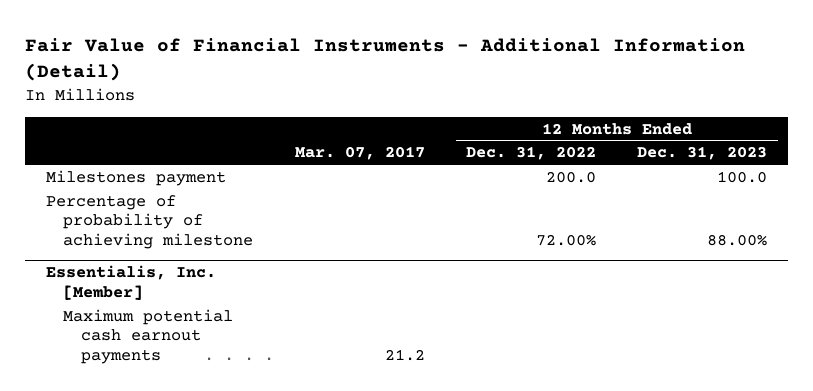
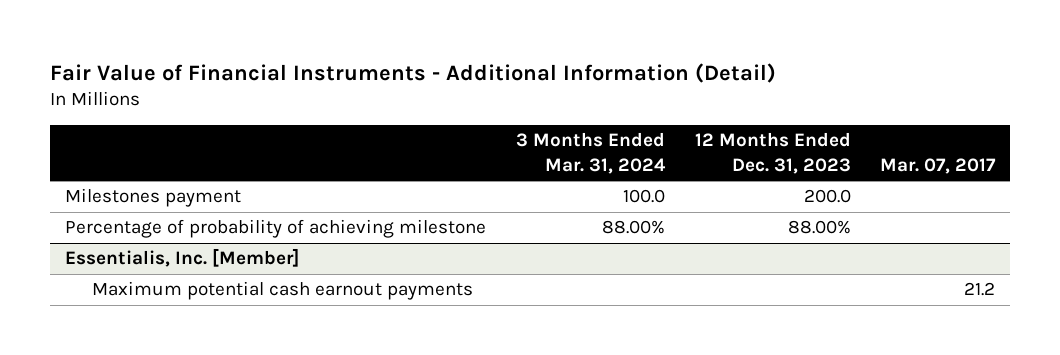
[466,146,597,161] Dec. 31, 2022 -> none
none -> [515,132,666,174] 3 Months Ended Mar. 31, 2024
[717,170,768,183] 100.0 -> [803,189,851,204] 200.0

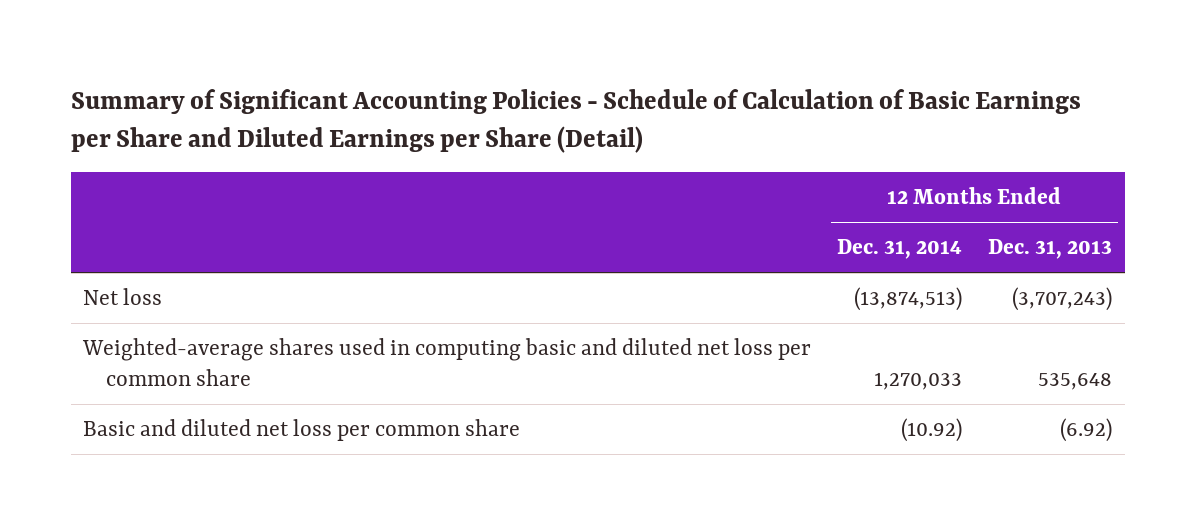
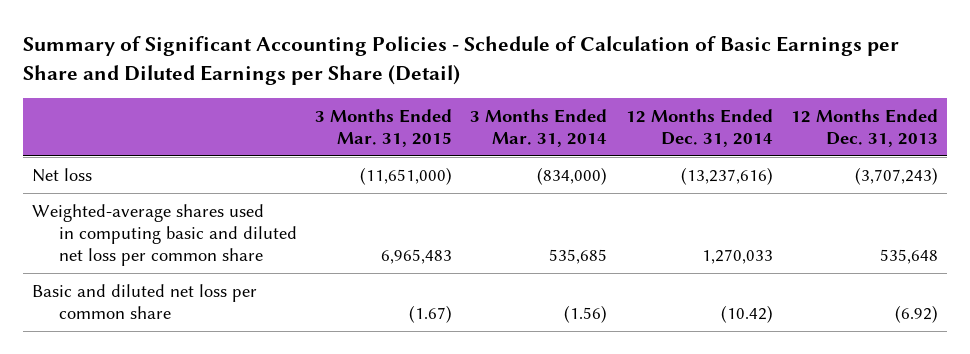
none -> [315,108,453,147] 3 Months Ended Mar. 31, 2015
none -> [470,108,608,147] 3 Months Ended Mar. 31, 2014
[854,287,963,312] (13,874,513) -> [680,166,773,185] (13,237,616)
[901,418,963,443] (10.92) -> [720,304,773,323] (10.42)

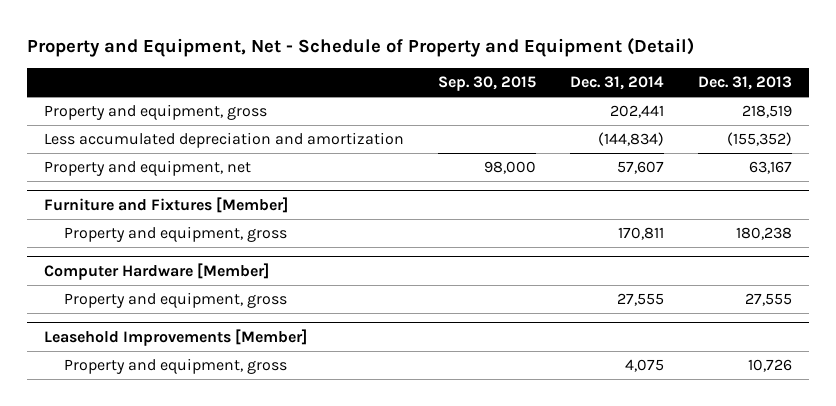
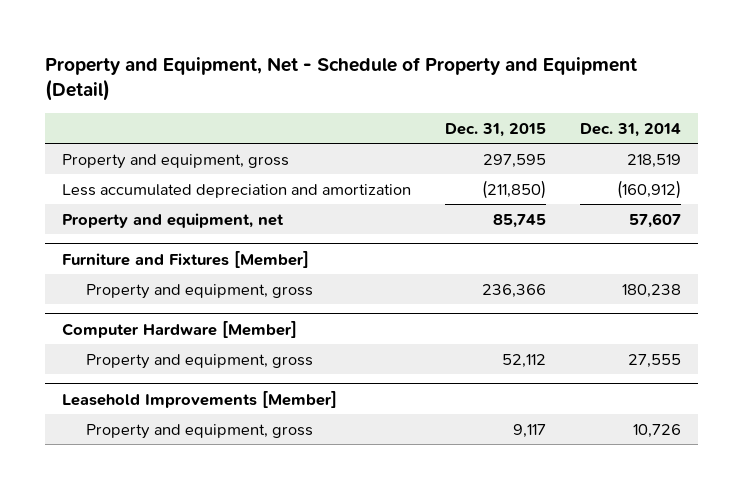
[438,76,537,92] Sep. 30, 2015 -> none
[698,76,793,91] Dec. 31, 2013 -> none
none -> [444,122,546,137] Dec. 31, 2015
[610,105,665,119] 202,441 -> [626,153,681,168] 218,519
[598,132,665,147] (144,834) -> [616,179,681,199] (160,912)
[618,227,665,241] 170,811 -> [621,283,681,298] 180,238
[625,359,665,373] 4,075 -> [632,423,681,438] 10,726

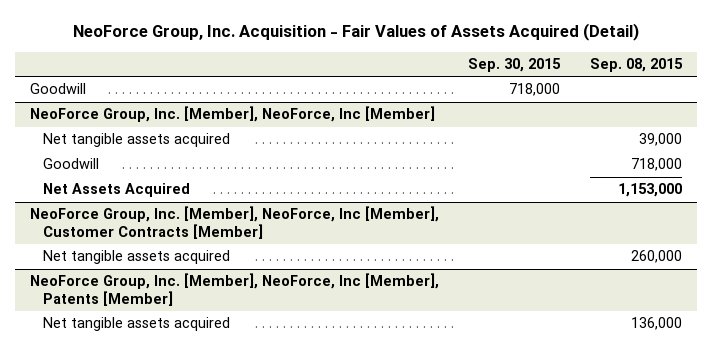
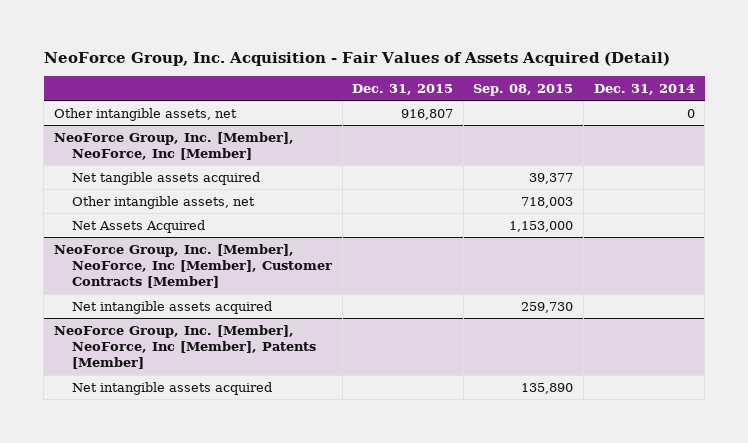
[468,58,562,73] Sep. 30, 2015 -> none
none -> [352,83,454,95] Dec. 31, 2015
none -> [593,83,695,95] Dec. 31, 2014
[29,83,86,95] Goodwill -> [53,107,237,121] Other intangible assets, net
[43,158,100,170] Goodwill -> none
[639,133,683,147] 39,000 -> [529,172,574,184] 39,377
none -> [71,195,255,209] Other intangible assets, net
[43,250,231,265] Net tangible assets acquired -> [71,300,272,314] Net intangible assets acquired
[631,250,683,264] 260,000 -> [521,301,574,313] 259,730
[43,317,231,332] Net tangible assets acquired -> [71,381,272,395] Net intangible assets acquired
[631,317,683,331] 136,000 -> [521,382,574,394] 135,890

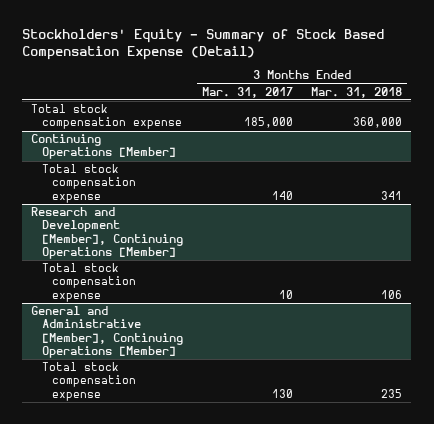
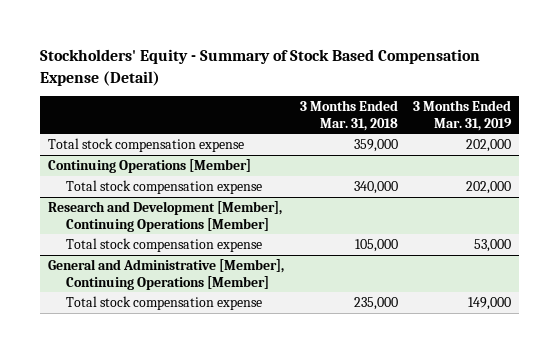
[201,86,293,98] Mar. 31, 2017 -> none
none -> [413,100,513,131] 3 Months Ended Mar. 31, 2019
[353,117,403,129] 360,000 -> [353,138,398,152] 359,000
[381,190,403,200] 341 -> [353,180,398,194] 340,000
[381,289,403,299] 106 -> [354,238,398,252] 105,000
[381,388,403,398] 235 -> [353,296,398,310] 235,000

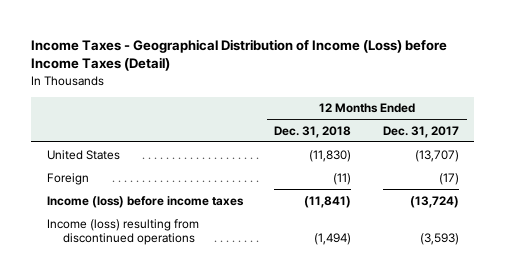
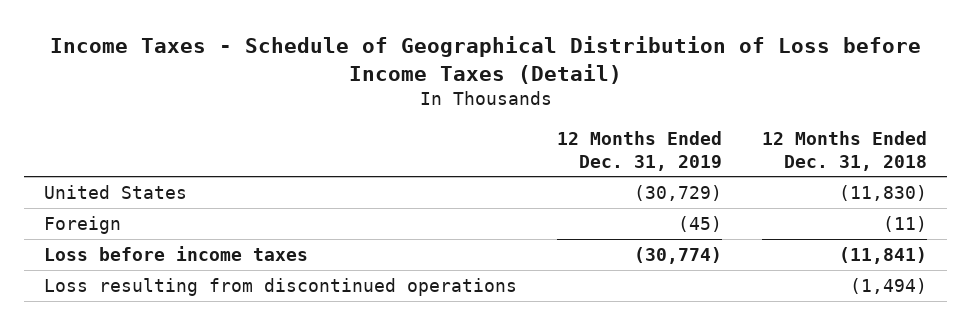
[31,38,448,72] Income Taxes - Geographical Distribution of Income (Loss) before Income Taxes (Detail) -> [49,35,921,84] Income Taxes - Schedule of Geographical Distribution of Loss before Income Taxes (Detail)
[382,125,459,138] Dec. 31, 2017 -> none
none -> [557,131,723,171] 12 Months Ended Dec. 31, 2019
[47,195,245,208] Income (loss) before income taxes -> [44,245,309,261] Loss before income taxes
[47,218,200,245] Income (loss) resulting from discontinued operations -> [44,277,518,296] Loss resulting from discontinued operations

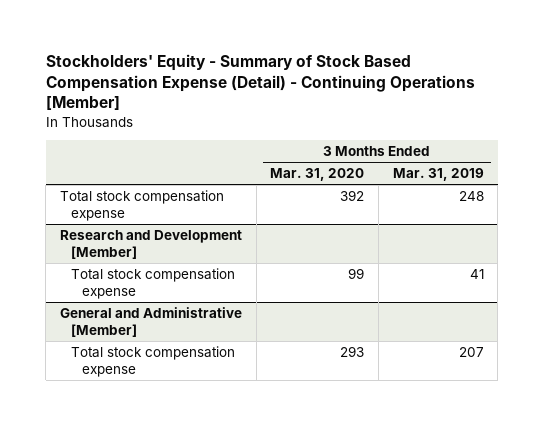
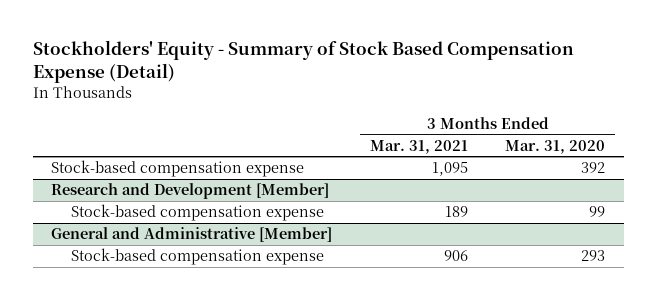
[45,53,475,111] Stockholders' Equity - Summary of Stock Based Compensation Expense (Detail) - Continuing Operations [Member] -> [32,40,574,84] Stockholders' Equity - Summary of Stock Based Compensation Expense (Detail)
[392,168,484,182] Mar. 31, 2019 -> none
none -> [369,139,468,154] Mar. 31, 2021
[59,189,224,221] Total stock compensation expense -> [51,160,305,178] Stock-based compensation expense
[70,267,235,299] Total stock compensation expense -> [71,204,325,222] Stock-based compensation expense
[70,345,235,377] Total stock compensation expense -> [71,248,325,266] Stock-based compensation expense

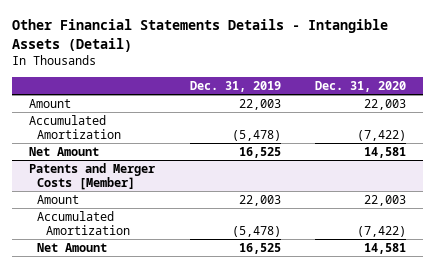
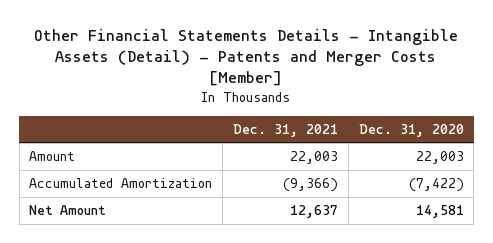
[11,19,388,52] Other Financial Statements Details - Intangible Assets (Detail) -> [34,28,459,87] Other Financial Statements Details - Intangible Assets (Detail) - Patents and Merger Costs [Member]
[189,80,281,92] Dec. 31, 2019 -> none
none -> [232,123,338,137] Dec. 31, 2021
[29,162,156,191] Patents and Merger Costs [Member] -> none
[37,194,80,204] Amount -> none
[37,210,130,236] Accumulated Amortization -> none
[37,242,108,252] Net Amount -> none

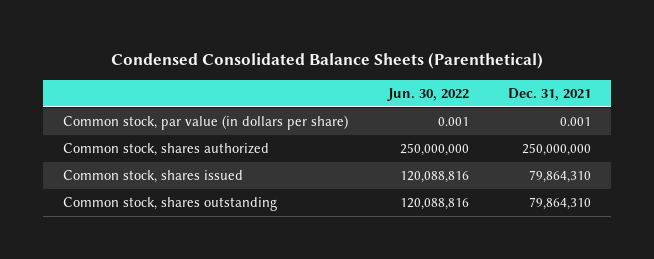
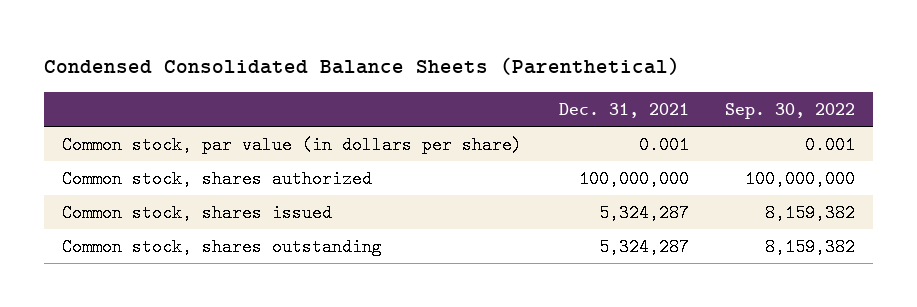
[386,88,469,102] Jun. 30, 2022 -> none
none -> [724,102,855,119] Sep. 30, 2022
[522,143,592,157] 250,000,000 -> [578,169,689,188] 100,000,000
[529,170,592,184] 79,864,310 -> [598,203,689,222] 5,324,287
[529,197,592,211] 79,864,310 -> [598,237,689,256] 5,324,287

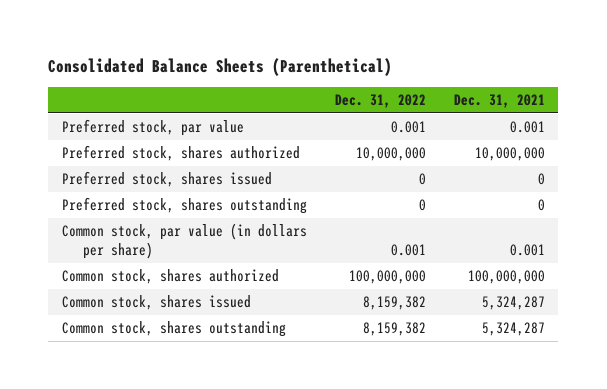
[44,57,681,76] Condensed Consolidated Balance Sheets (Parenthetical) -> [48,57,393,76] Consolidated Balance Sheets (Parenthetical)
[724,102,855,119] Sep. 30, 2022 -> none
none -> [334,93,426,108] Dec. 31, 2022
none -> [62,119,245,137] Preferred stock, par value
none -> [62,145,301,162] Preferred stock, shares authorized
none -> [62,171,273,188] Preferred stock, shares issued
none -> [62,197,308,215] Preferred stock, shares outstanding

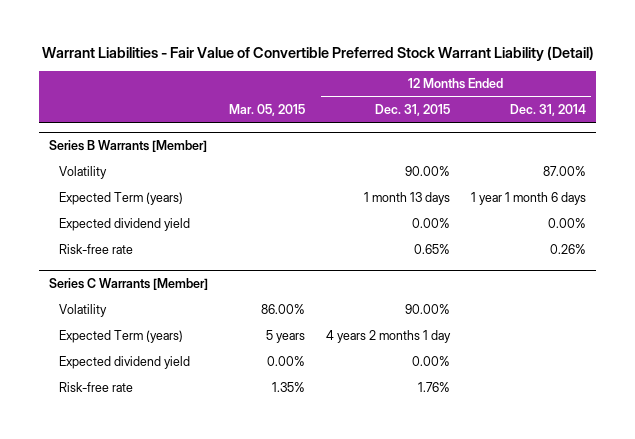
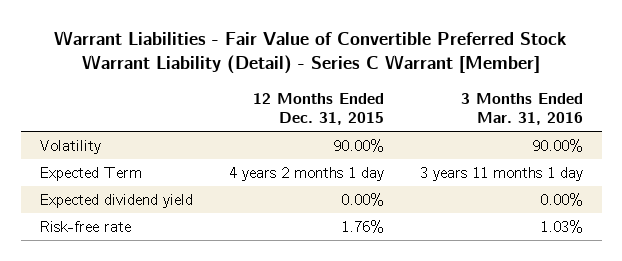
[41,46,594,62] Warrant Liabilities - Fair Value of Convertible Preferred Stock Warrant Liability (Detail) -> [54,30,568,75] Warrant Liabilities - Fair Value of Convertible Preferred Stock Warrant Liability (Detail) - Series C Warrant [Member]
[229,104,306,117] Mar. 05, 2015 -> none
[509,104,586,117] Dec. 31, 2014 -> none
none -> [461,93,584,126] 3 Months Ended Mar. 31, 2016
[49,139,208,152] Series B Warrants [Member] -> none
[58,217,190,231] Expected dividend yield -> none
[58,243,133,254] Risk-free rate -> none
[49,277,209,290] Series C Warrants [Member] -> none
[58,303,107,317] Volatility -> none
[58,329,183,343] Expected Term (years) -> none
[58,191,183,205] Expected Term (years) -> [38,167,142,182] Expected Term
[363,191,450,205] 1 month 13 days -> [229,167,385,182] 4 years 2 months 1 day

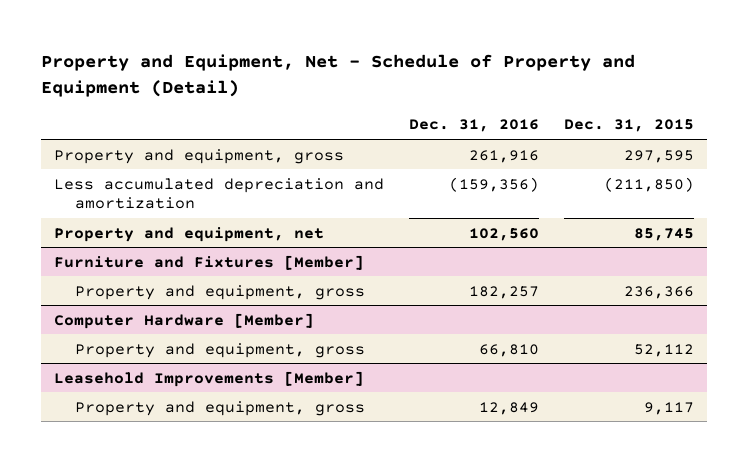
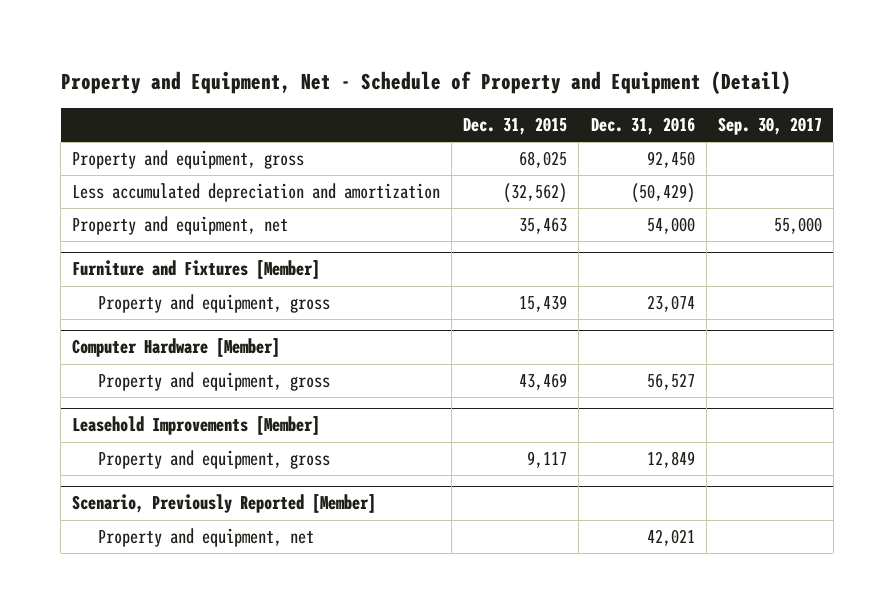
none -> [717,117,822,136] Sep. 30, 2017
[469,149,540,163] 261,916 -> [646,151,695,169] 92,450
[624,149,695,163] 297,595 -> [519,151,568,169] 68,025
[449,176,540,192] (159,356) -> [630,183,695,204] (50,429)
[604,176,695,192] (211,850) -> [503,183,568,204] (32,562)
[469,227,540,241] 102,560 -> [646,217,695,235] 54,000
[634,227,695,241] 85,745 -> [519,217,568,235] 35,463
[469,285,540,299] 182,257 -> [646,295,695,313] 23,074
[624,285,695,299] 236,366 -> [519,295,568,313] 15,439
[479,343,540,357] 66,810 -> [646,373,695,391] 56,527
[634,343,695,357] 52,112 -> [519,373,568,391] 43,469
none -> [72,494,377,514] Scenario, Previously Reported [Member]
none -> [97,528,314,548] Property and equipment, net

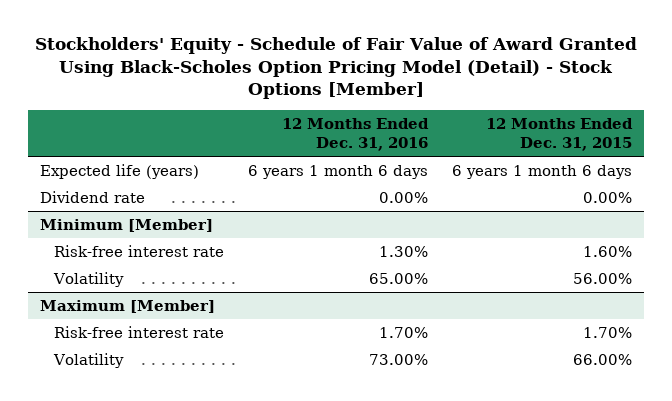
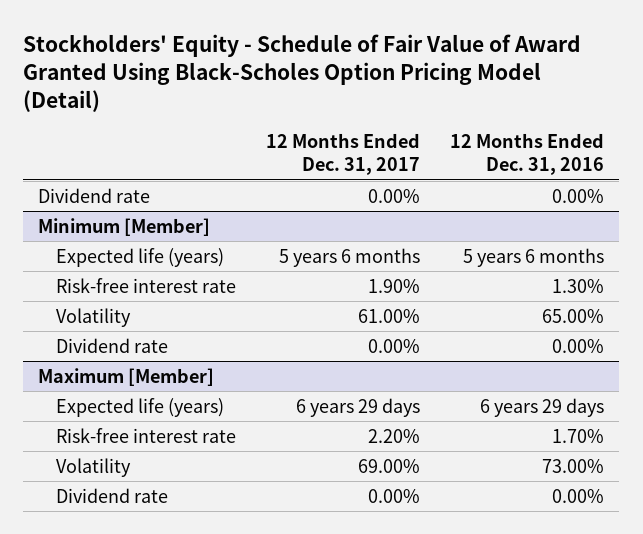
[34,37,637,100] Stockholders' Equity - Schedule of Fair Value of Award Granted Using Black-Scholes Option Pricing Model (Detail) - Stock Options [Member] -> [23,33,582,113] Stockholders' Equity - Schedule of Fair Value of Award Granted Using Black-Scholes Option Pricing Model (Detail)
[485,117,633,151] 12 Months Ended Dec. 31, 2015 -> none
none -> [266,132,421,176] 12 Months Ended Dec. 31, 2017
[39,164,199,180] Expected life (years) -> none
none -> [56,247,225,267] Expected life (years)
none -> [56,337,169,353] Dividend rate
none -> [56,397,225,417] Expected life (years)
none -> [56,487,169,503] Dividend rate

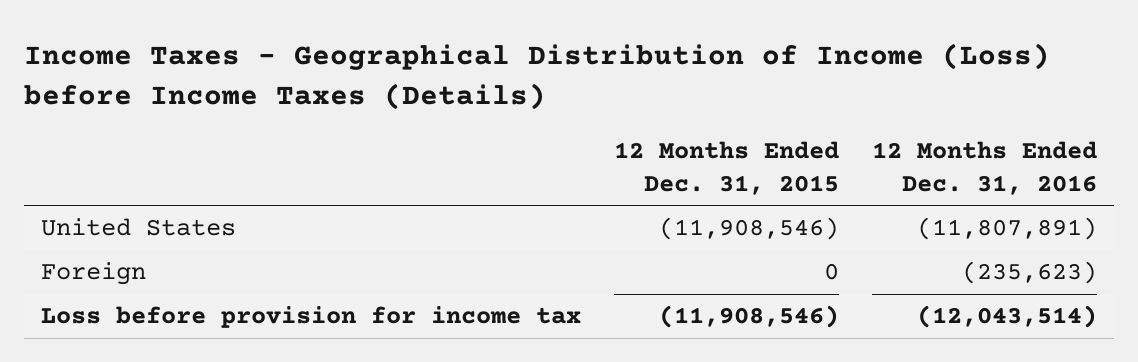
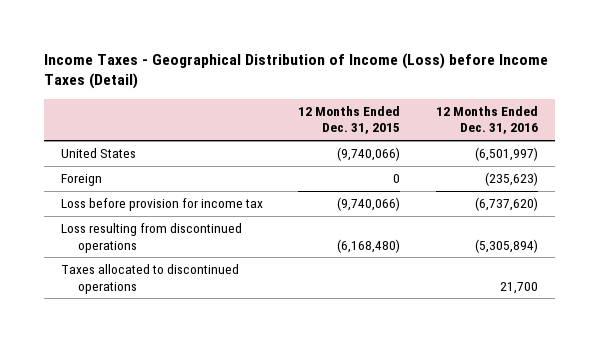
[24,43,1051,110] Income Taxes - Geographical Distribution of Income (Loss) before Income Taxes (Details) -> [43,52,548,90] Income Taxes - Geographical Distribution of Income (Loss) before Income Taxes (Detail)
[659,217,840,241] (11,908,546) -> [337,147,401,162] (9,740,066)
[917,217,1098,241] (11,807,891) -> [474,147,538,162] (6,501,997)
[659,305,840,329] (11,908,546) -> [337,197,401,212] (9,740,066)
[917,305,1098,329] (12,043,514) -> [474,197,538,212] (6,737,620)
none -> [61,223,243,253] Loss resulting from discontinued operations
none -> [61,264,240,294] Taxes allocated to discontinued operations

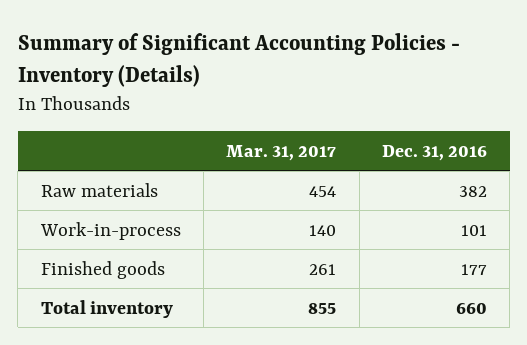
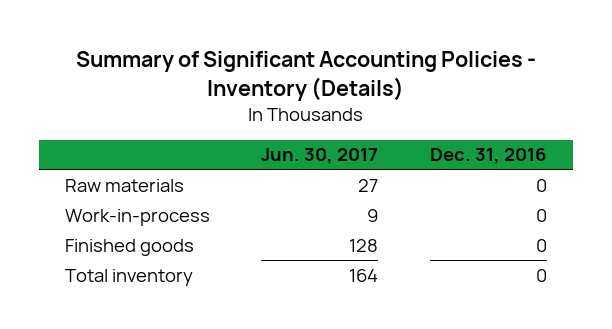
[226,144,337,161] Mar. 31, 2017 -> none
none -> [261,148,379,165] Jun. 30, 2017
[458,185,487,197] 382 -> [536,178,548,192] 0
[460,224,487,236] 101 -> [536,208,548,222] 0
[460,263,487,275] 177 -> [536,238,548,252] 0
[455,302,487,314] 660 -> [536,268,548,282] 0

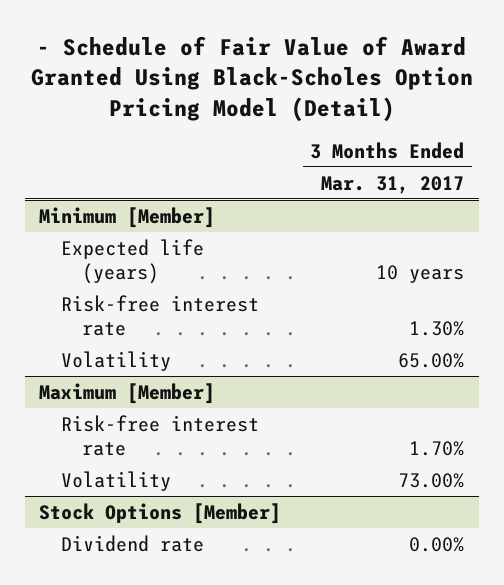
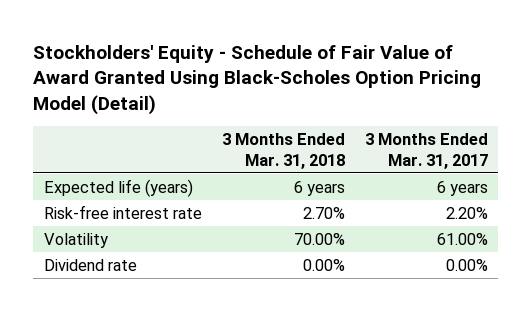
[30,36,473,122] - Schedule of Fair Value of Award Granted Using Black-Scholes Option Pricing Model (Detail) -> [33,44,482,115] Stockholders' Equity - Schedule of Fair Value of Award Granted Using Black-Scholes Option Pricing Model (Detail)
none -> [221,133,345,169] 3 Months Ended Mar. 31, 2018
[39,206,216,228] Minimum [Member] -> none
[39,382,216,404] Maximum [Member] -> none
[60,414,259,456] Risk-free interest rate -> none
[60,470,171,491] Volatility -> none
[39,502,282,524] Stock Options [Member] -> none
[376,264,465,283] 10 years -> [437,180,489,196] 6 years
[409,320,465,336] 1.30% -> [446,206,489,219] 2.20%
[398,352,465,368] 65.00% -> [437,232,489,245] 61.00%

